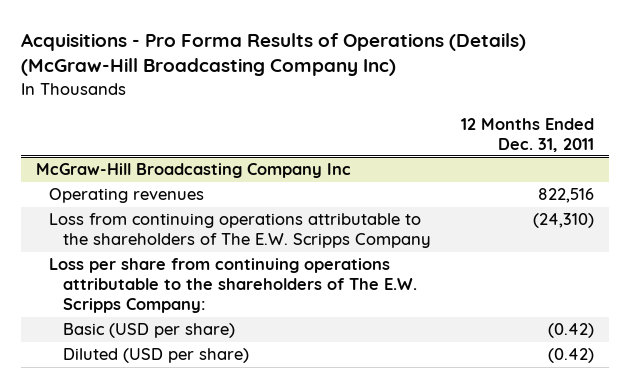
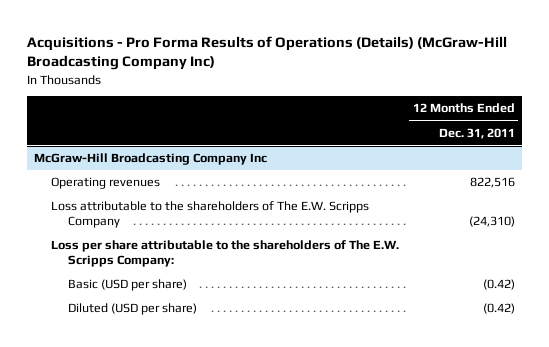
[49,213,431,249] Loss from continuing operations attributable to the shareholders of The E.W. Scripps Company -> [50,201,369,228] Loss attributable to the shareholders of The E.W. Scripps Company
[49,258,417,314] Loss per share from continuing operations attributable to the shareholders of The E.W. Scripps Company: -> [50,240,399,267] Loss per share attributable to the shareholders of The E.W. Scripps Company:

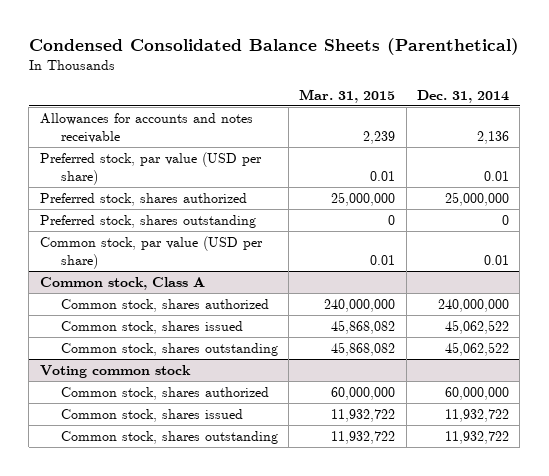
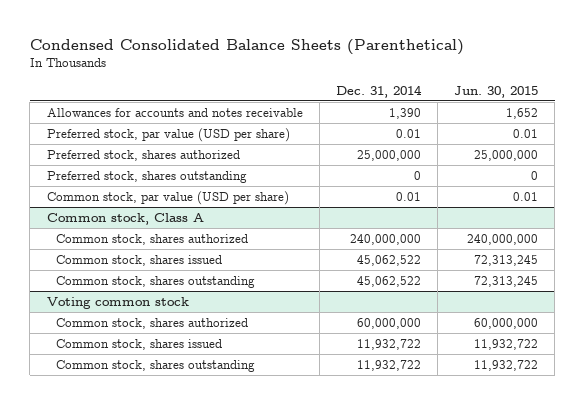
[299,88,396,103] Mar. 31, 2015 -> none
none -> [454,85,539,98] Jun. 30, 2015
[477,130,510,144] 2,136 -> [388,108,421,120] 1,390

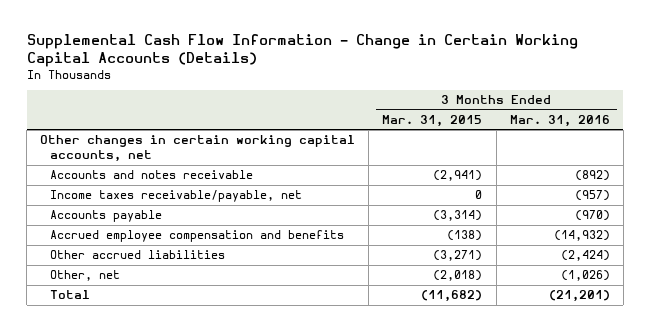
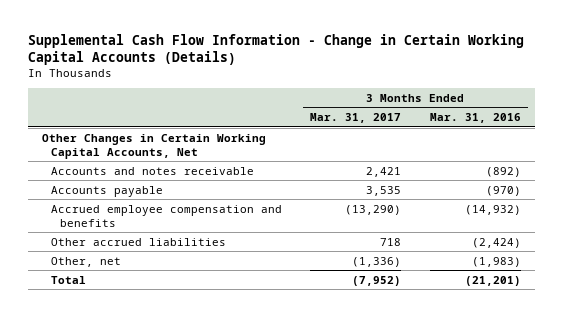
[382,114,483,127] Mar. 31, 2015 -> none
none -> [310,113,402,124] Mar. 31, 2017
[40,135,356,163] Other changes in certain working capital accounts, net -> [41,133,266,159] Other Changes in Certain Working Capital Accounts, Net
[50,190,303,203] Income taxes receivable/payable, net -> none
[560,270,610,282] (1,026) -> [471,256,521,267] (1,983)

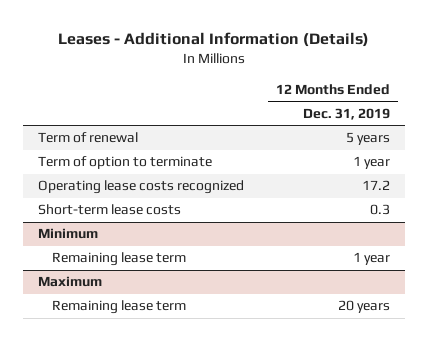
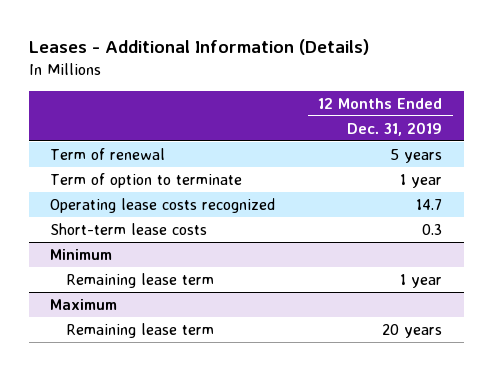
[361,180,390,191] 17.2 -> [416,198,443,210] 14.7

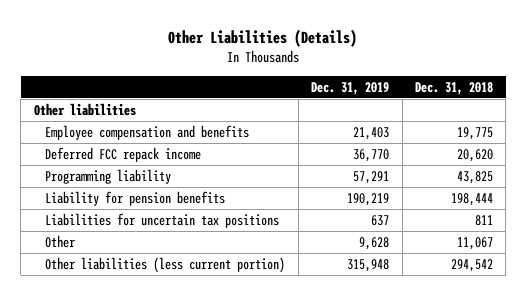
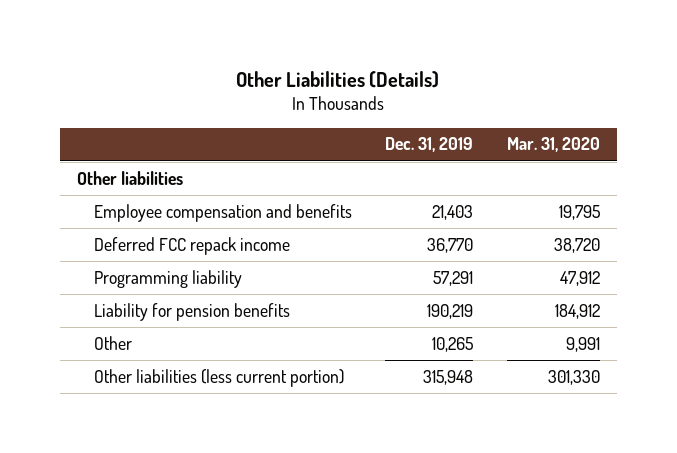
[415,81,494,95] Dec. 31, 2018 -> none
none -> [507,137,601,153] Mar. 31, 2020
[45,212,280,228] Liabilities for uncertain tax positions -> none
[359,236,390,250] 9,628 -> [432,336,474,352] 10,265

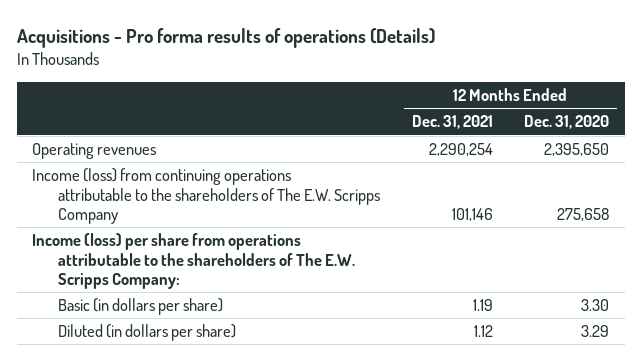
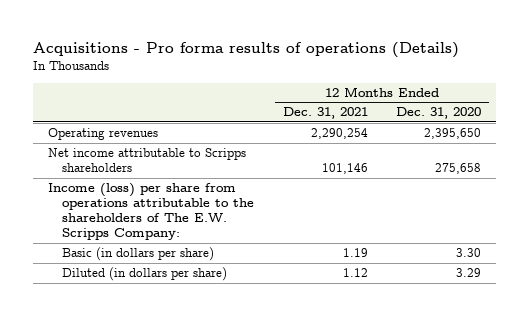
[32,168,381,225] Income (loss) from continuing operations attributable to the shareholders of The E.W. Scripps Company -> [47,148,246,173] Net income attributable to Scripps shareholders

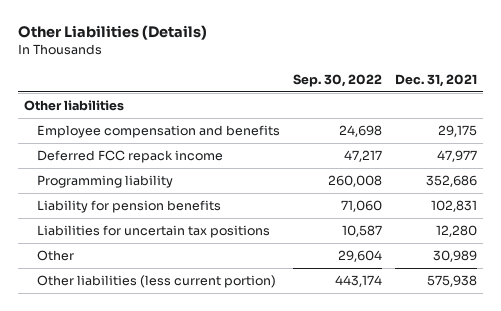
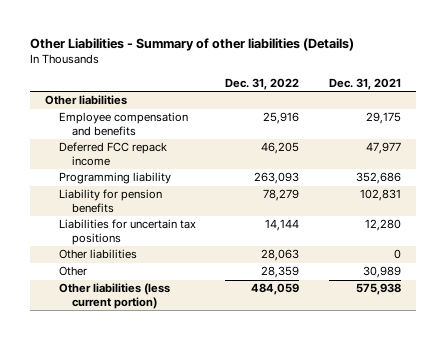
[17,25,207,41] Other Liabilities (Details) -> [30,37,355,51] Other Liabilities - Summary of other liabilities (Details)
[293,73,383,87] Sep. 30, 2022 -> none
none -> [225,77,300,90] Dec. 31, 2022
none -> [58,249,137,260] Other liabilities

